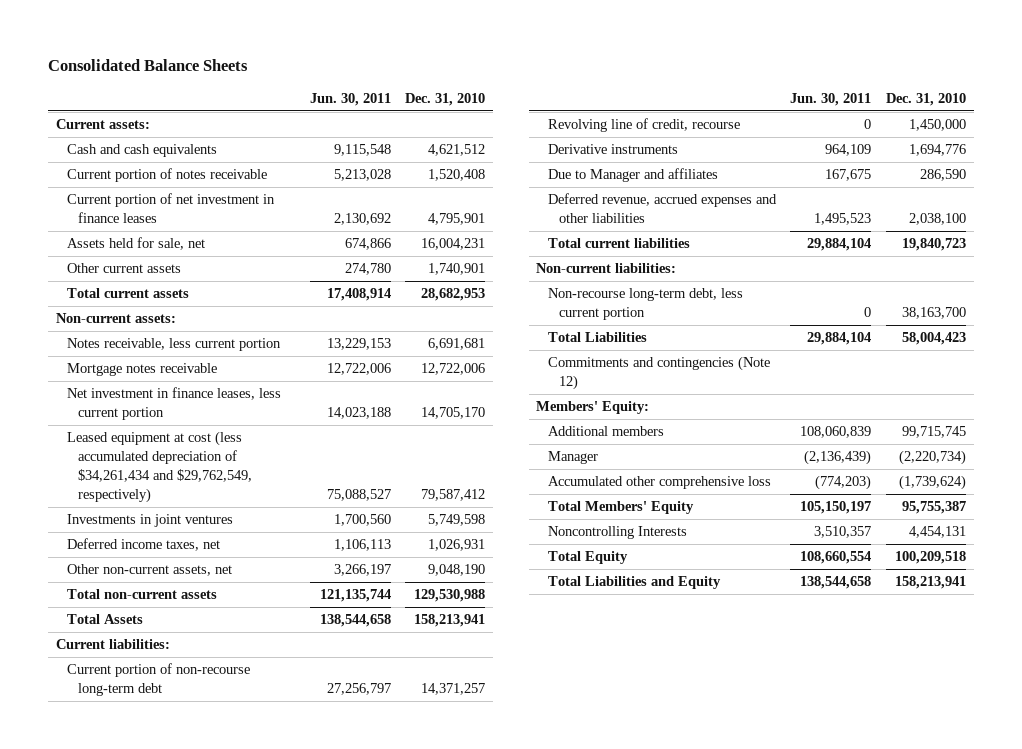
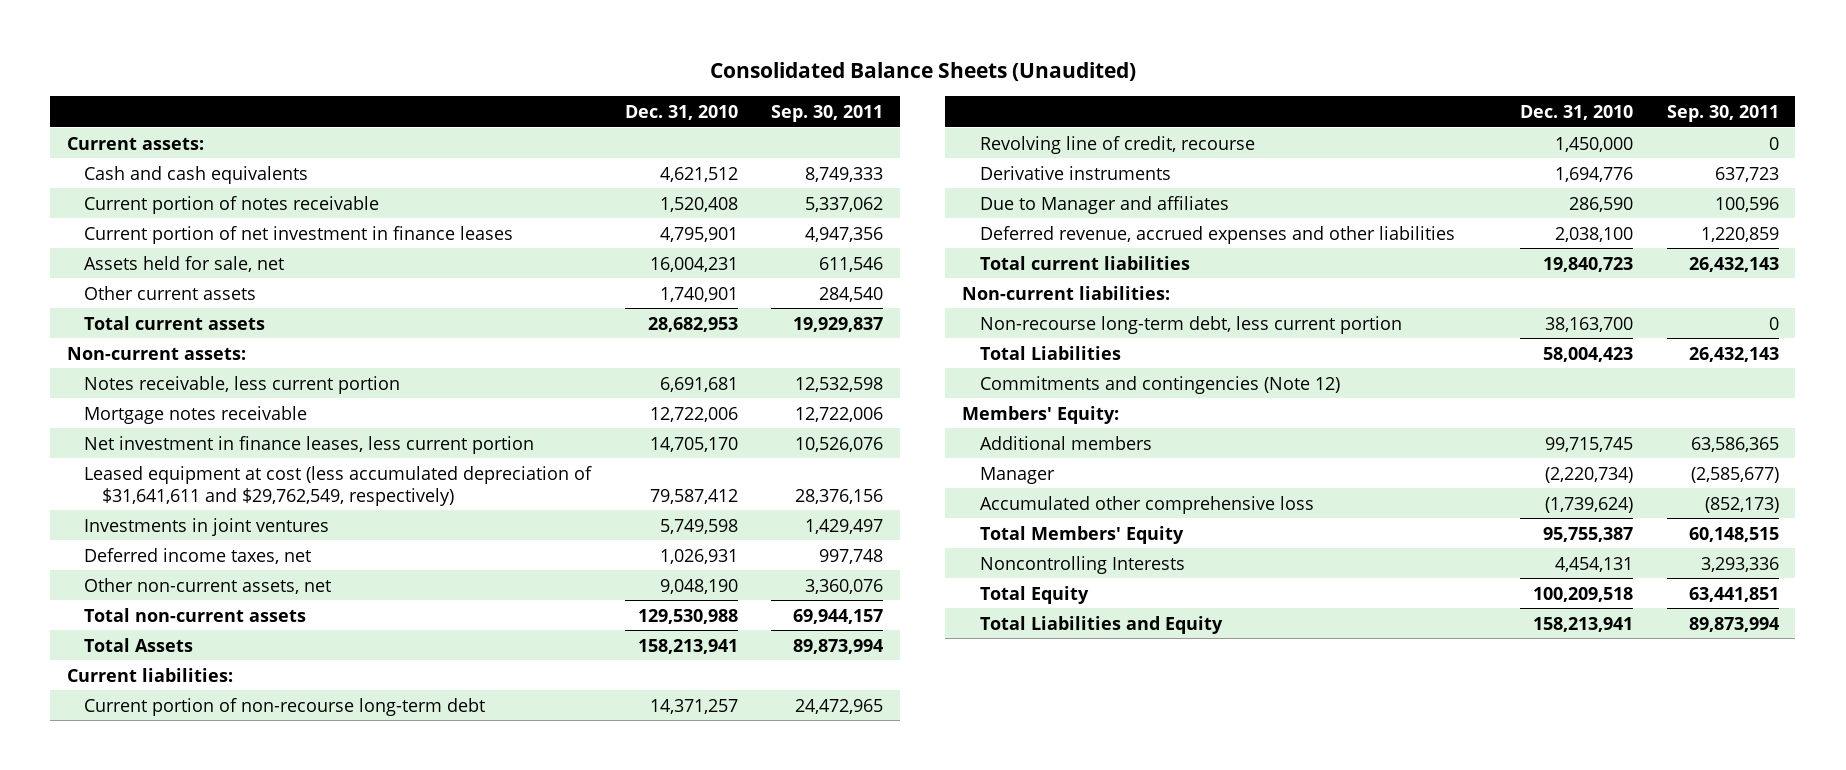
[48,58,249,71] Consolidated Balance Sheets -> [709,62,1136,82] Consolidated Balance Sheets (Unaudited)
[309,92,391,106] Jun. 30, 2011 -> none
none -> [771,104,884,122] Sep. 30, 2011
[66,431,253,503] Leased equipment at cost (less accumulated depreciation of $34,261,434 and $29,762,549, respectively) -> [84,465,593,506] Leased equipment at cost (less accumulated depreciation of $31,641,611 and $29,762,549, respectively)

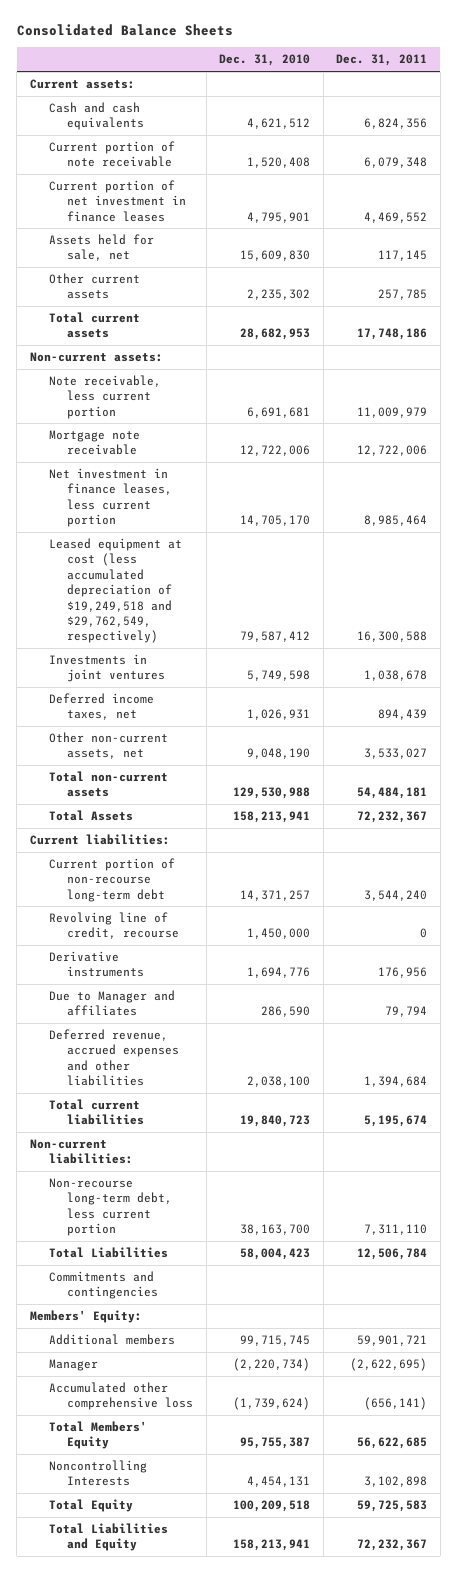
[709,62,1136,82] Consolidated Balance Sheets (Unaudited) -> [16,24,233,37] Consolidated Balance Sheets
[771,104,884,122] Sep. 30, 2011 -> none
none -> [336,54,428,67] Dec. 31, 2011
[84,195,380,214] Current portion of notes receivable -> [48,140,175,168] Current portion of note receivable
[649,256,738,272] 16,004,231 -> [240,250,311,262] 15,609,830
[659,286,738,302] 1,740,901 -> [247,289,311,301] 2,235,302
[84,375,401,394] Notes receivable, less current portion -> [48,374,161,419] Note receivable, less current portion
[84,405,308,424] Mortgage notes receivable -> [48,429,140,456] Mortgage note receivable
[84,465,593,506] Leased equipment at cost (less accumulated depreciation of $31,641,611 and $29,762,549, respectively) -> [48,537,182,644] Leased equipment at cost (less accumulated depreciation of $19,249,518 and $29,762,549, respectively)
[979,375,1340,394] Commitments and contingencies (Note 12) -> [48,1270,159,1300] Commitments and contingencies

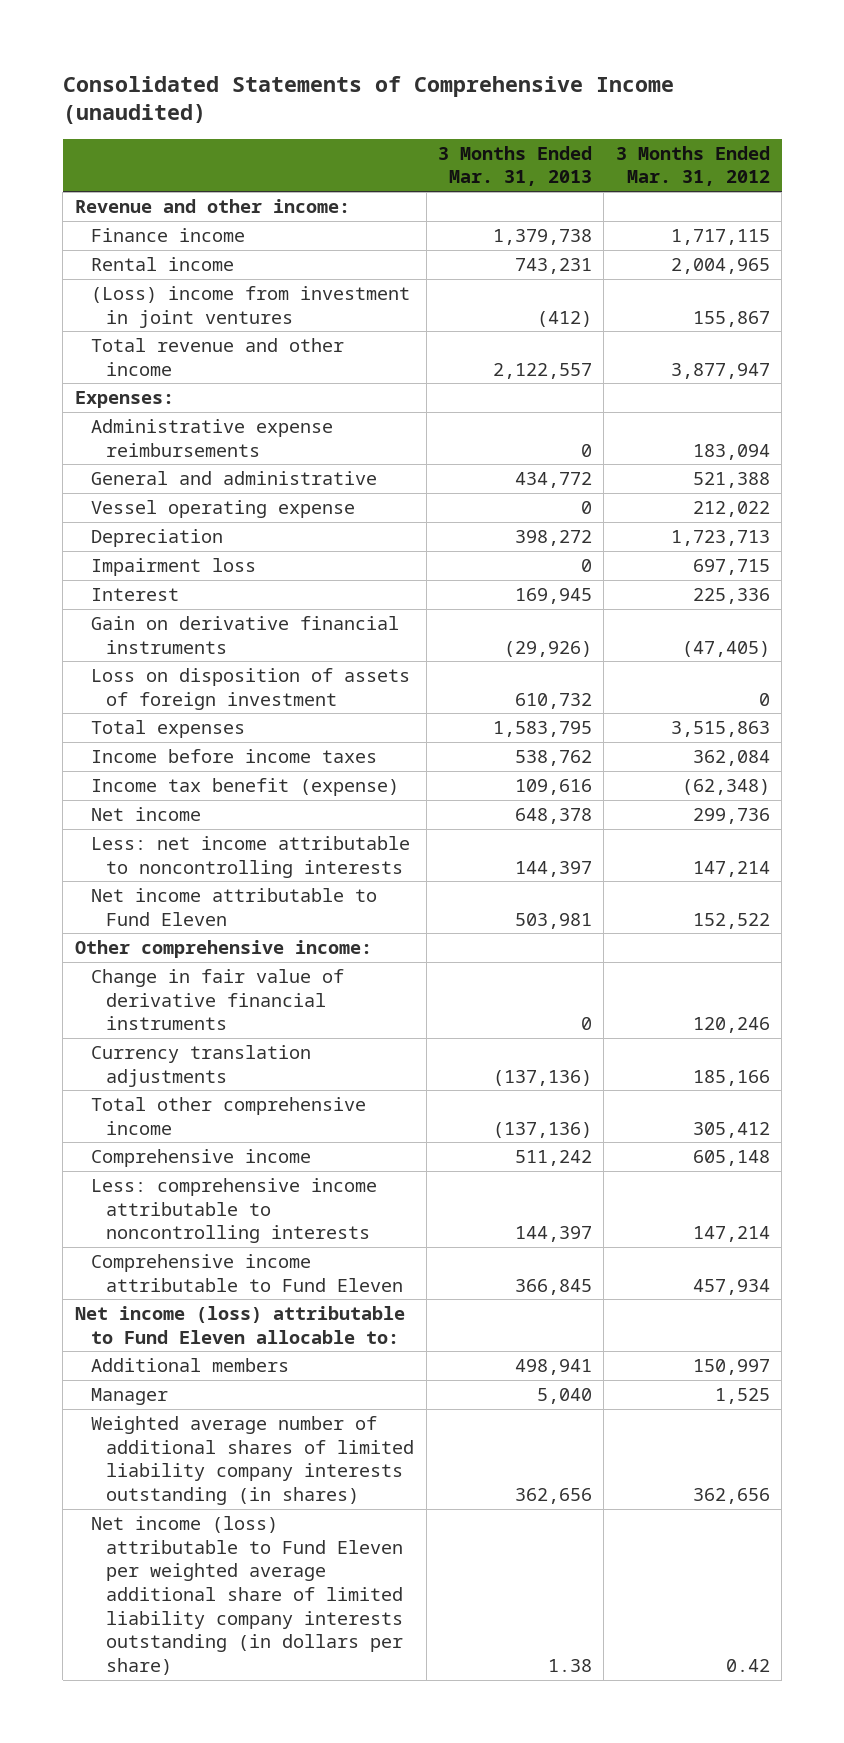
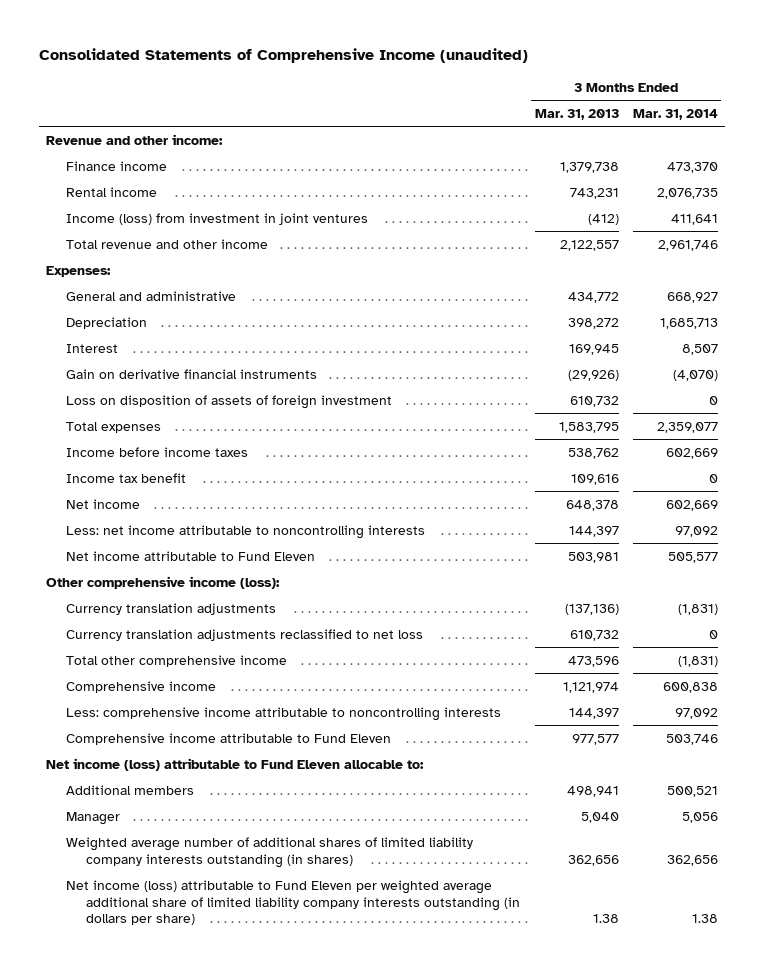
[615,145,770,187] 3 Months Ended Mar. 31, 2012 -> none
none -> [632,109,718,121] Mar. 31, 2014
[90,285,410,328] (Loss) income from investment in joint ventures -> [66,212,369,225] Income (loss) from investment in joint ventures
[90,418,333,457] Administrative expense reimbursements -> none
[90,499,355,518] Vessel operating expense -> none
[90,557,256,576] Impairment loss -> none
[90,777,399,796] Income tax benefit (expense) -> [66,472,187,483] Income tax benefit
[90,968,344,1031] Change in fair value of derivative financial instruments -> none
[74,939,372,958] Other comprehensive income: -> [45,575,280,589] Other comprehensive income (loss):
none -> [66,628,424,641] Currency translation adjustments reclassified to net loss
[493,1121,593,1138] (137,136) -> [567,655,619,667] 473,596
[515,1149,593,1166] 511,242 -> [562,681,619,693] 1,121,974
[515,1278,593,1295] 366,845 -> [571,733,619,745] 977,577

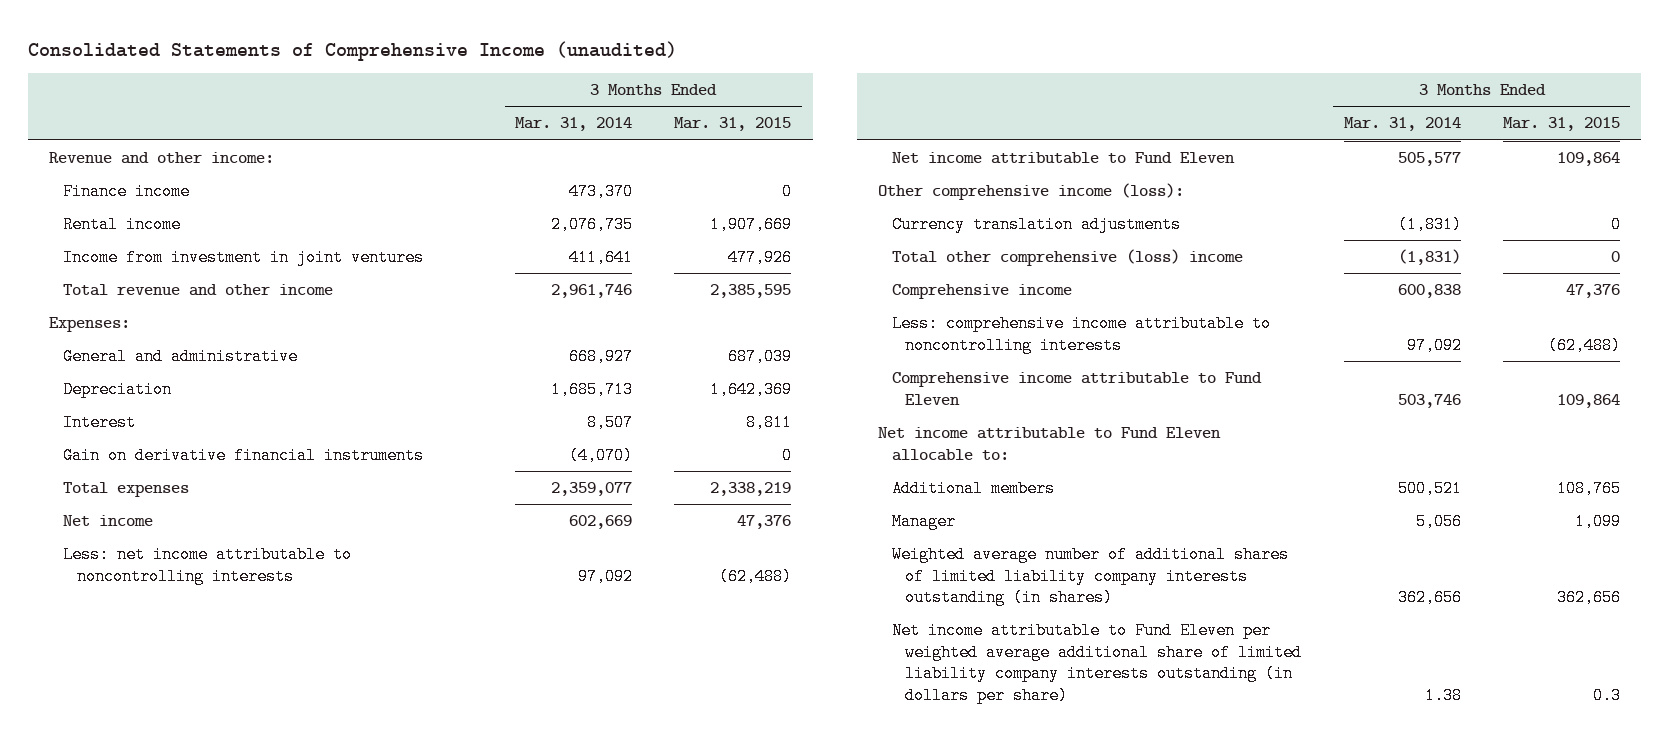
[534,109,619,121] Mar. 31, 2013 -> none
none -> [674,117,792,132] Mar. 31, 2015
[66,212,369,225] Income (loss) from investment in joint ventures -> [63,248,425,266] Income from investment in joint ventures
[66,394,393,409] Loss on disposition of assets of foreign investment -> none
[66,446,249,457] Income before income taxes -> none
[66,472,187,483] Income tax benefit -> none
[66,628,424,641] Currency translation adjustments reclassified to net loss -> none
[66,654,288,667] Total other comprehensive income -> [891,248,1243,266] Total other comprehensive (loss) income
[45,757,424,771] Net income (loss) attributable to Fund Eleven allocable to: -> [877,426,1221,461] Net income attributable to Fund Eleven allocable to:
[66,879,521,926] Net income (loss) attributable to Fund Eleven per weighted average additional share of limited liability company interests outstanding (in dollars per share) -> [891,621,1303,704] Net income attributable to Fund Eleven per weighted average additional share of limited liability company interests outstanding (in dollars per share)

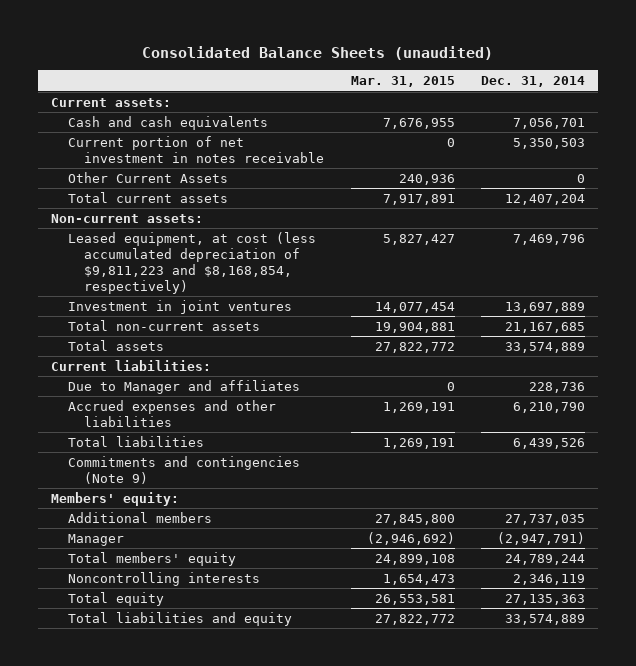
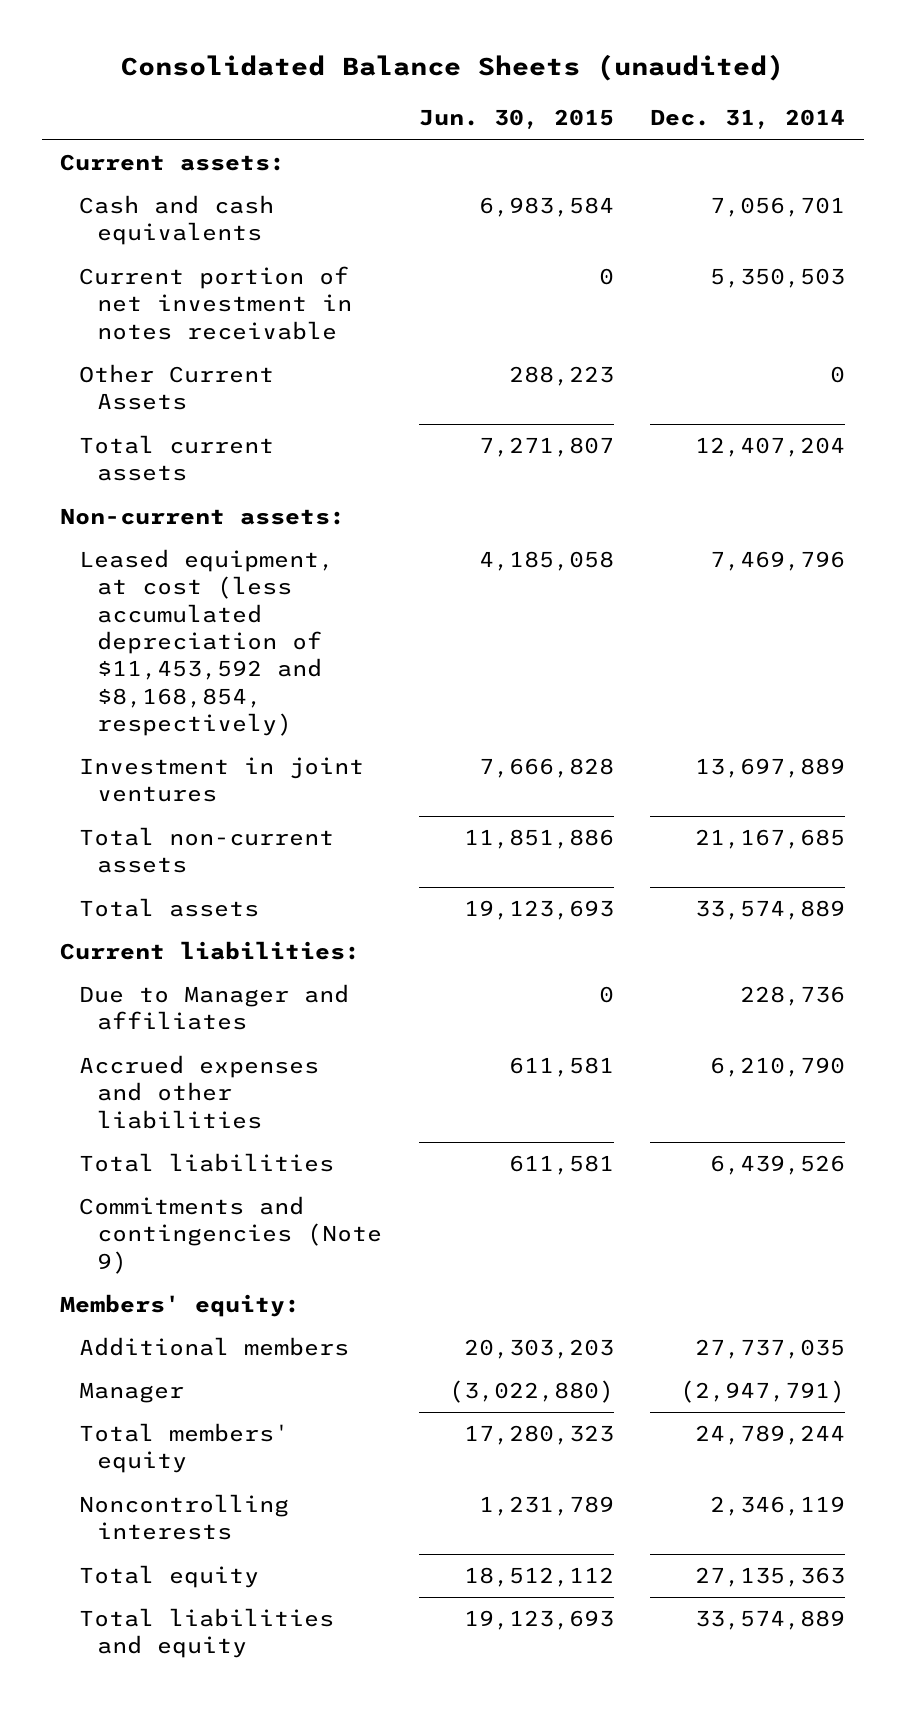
[350,76,455,88] Mar. 31, 2015 -> none
none -> [418,109,614,130] Jun. 30, 2015
[67,231,316,294] Leased equipment, at cost (less accumulated depreciation of $9,811,223 and $8,168,854, respectively) -> [78,549,334,736] Leased equipment, at cost (less accumulated depreciation of $11,453,592 and $8,168,854, respectively)

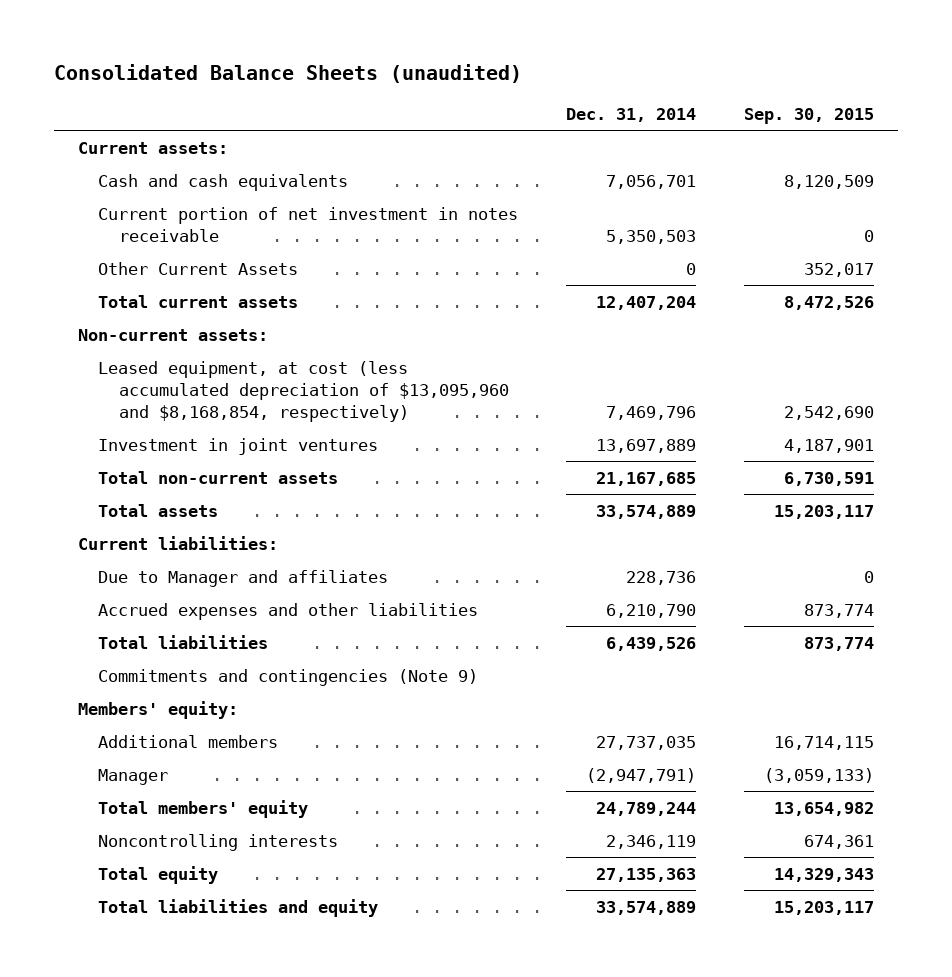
[418,109,614,130] Jun. 30, 2015 -> none
none -> [744,108,875,125] Sep. 30, 2015
[78,549,334,736] Leased equipment, at cost (less accumulated depreciation of $11,453,592 and $8,168,854, respectively) -> [98,360,509,422] Leased equipment, at cost (less accumulated depreciation of $13,095,960 and $8,168,854, respectively)

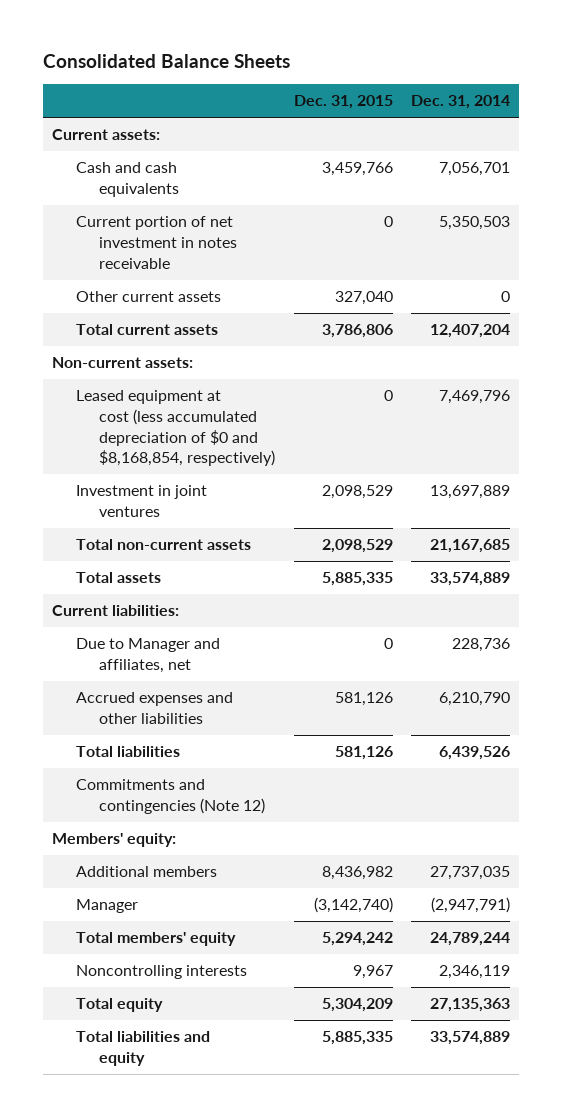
[53,64,522,84] Consolidated Balance Sheets (unaudited) -> [42,53,290,68] Consolidated Balance Sheets
[744,108,875,125] Sep. 30, 2015 -> none
none -> [293,95,393,110] Dec. 31, 2015
[98,261,299,275] Other Current Assets -> [75,291,221,303] Other current assets
[98,360,509,422] Leased equipment, at cost (less accumulated depreciation of $13,095,960 and $8,168,854, respectively) -> [75,390,276,467] Leased equipment at cost (less accumulated depreciation of $0 and $8,168,854, respectively)
[98,569,389,587] Due to Manager and affiliates -> [75,638,220,674] Due to Manager and affiliates, net
[98,668,479,686] Commitments and contingencies (Note 9) -> [75,779,266,815] Commitments and contingencies (Note 12)

